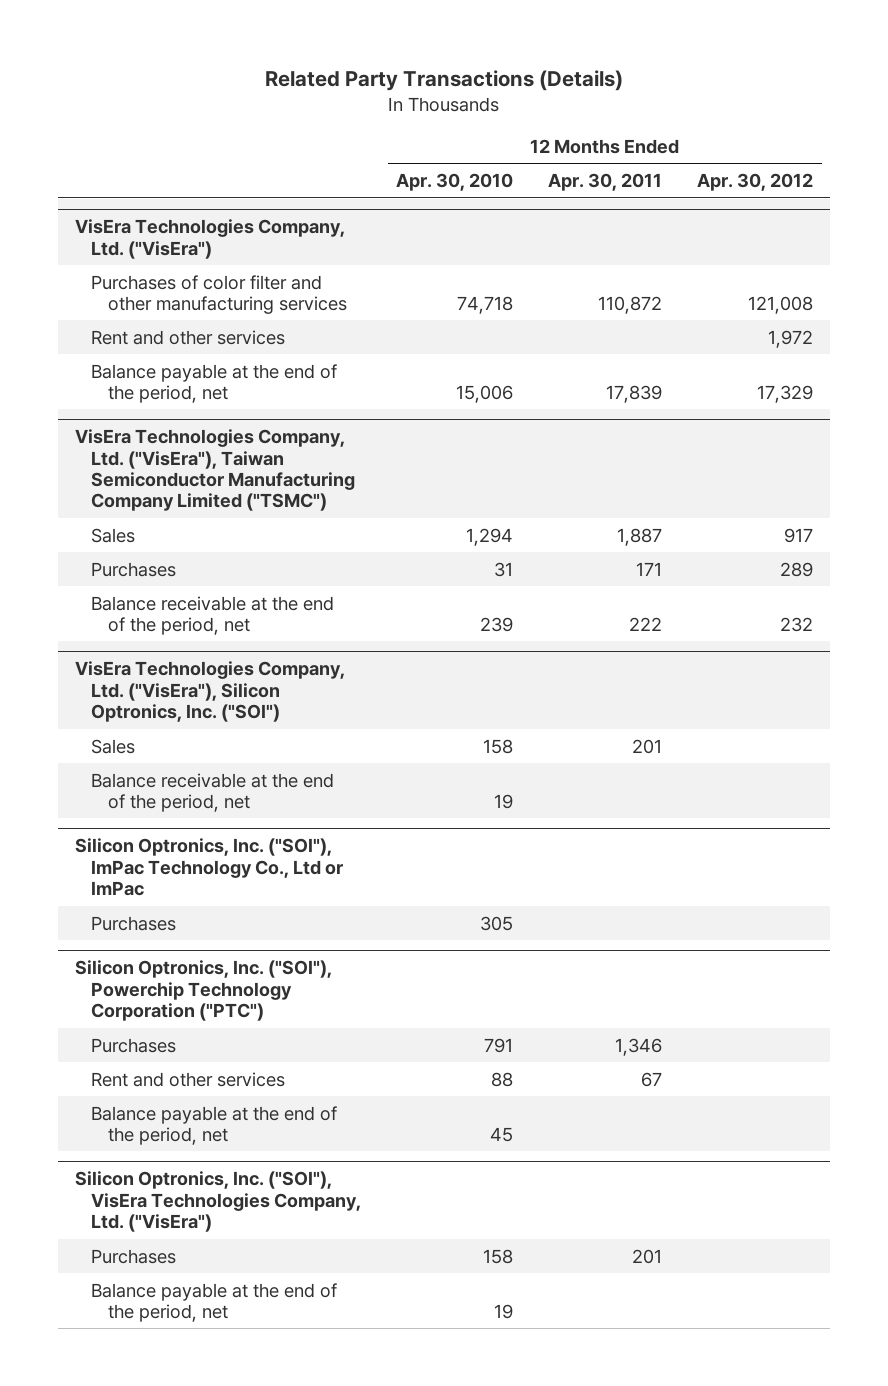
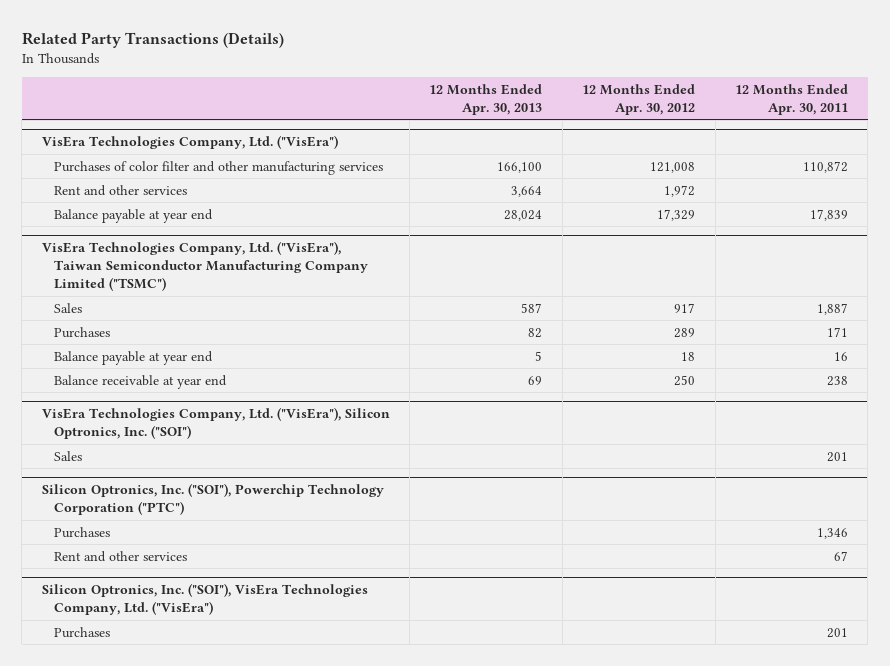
[396,173,514,192] Apr. 30, 2010 -> none
none -> [429,83,543,115] 12 Months Ended Apr. 30, 2013
[91,363,338,403] Balance payable at the end of the period, net -> [53,208,213,223] Balance payable at year end
none -> [53,350,213,365] Balance payable at year end
[91,595,335,635] Balance receivable at the end of the period, net -> [53,374,227,389] Balance receivable at year end
[629,616,663,631] 222 -> [826,375,848,386] 238
[779,616,813,632] 232 -> [674,374,696,386] 250
[91,772,335,812] Balance receivable at the end of the period, net -> none
[75,838,344,897] Silicon Optronics, Inc. ("SOI"), ImPac Technology Co., Ltd or ImPac -> none
[91,915,177,931] Purchases -> none
[91,1105,338,1145] Balance payable at the end of the period, net -> none
[91,1282,338,1322] Balance payable at the end of the period, net -> none

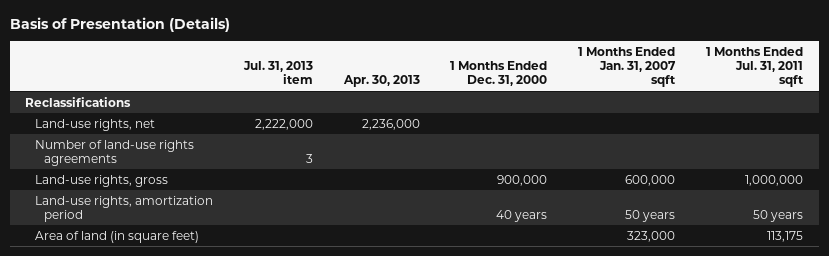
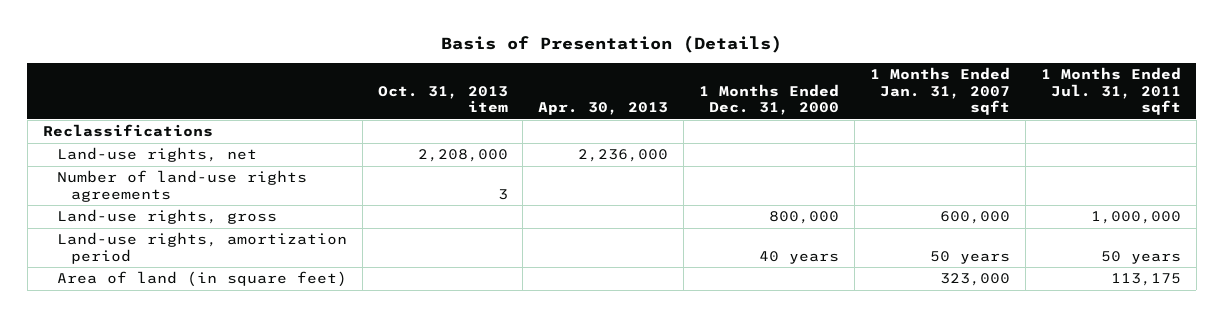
[242,61,313,85] Jul. 31, 2013 item -> none
none -> [377,85,508,114] Oct. 31, 2013 item
[497,174,548,186] 900,000 -> [769,211,840,225] 800,000

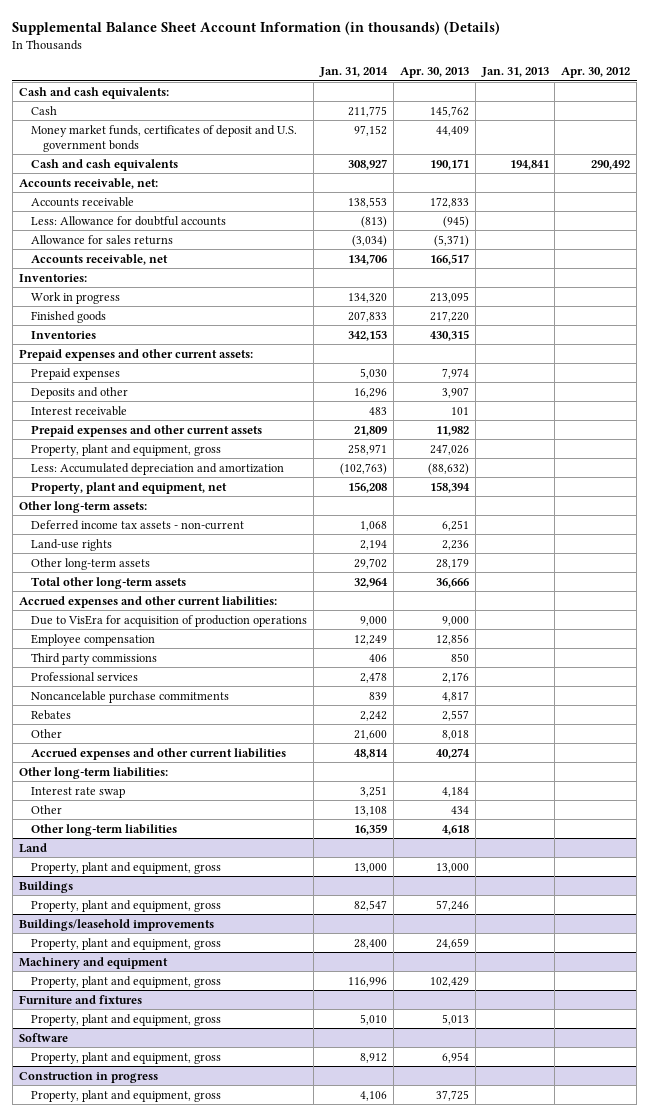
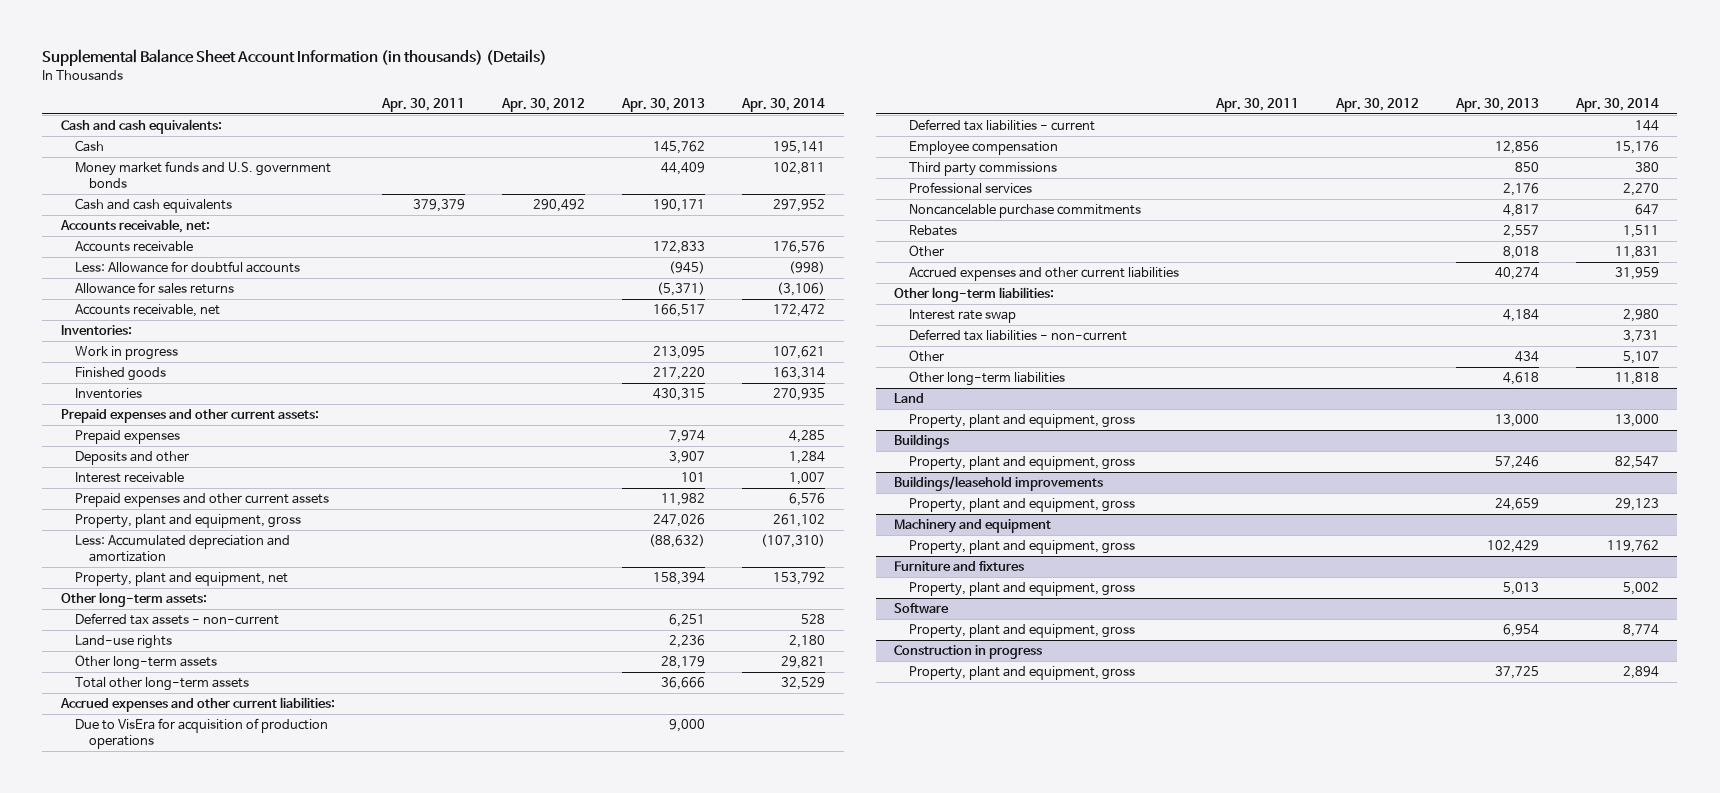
[318,67,388,78] Jan. 31, 2014 -> none
[480,67,549,78] Jan. 31, 2013 -> none
none -> [381,97,466,112] Apr. 30, 2011
none -> [741,97,826,112] Apr. 30, 2014
[31,124,298,152] Money market funds, certificates of deposit and U.S. government bonds -> [75,161,332,189] Money market funds and U.S. government bonds
[31,519,245,530] Deferred income tax assets - non-current -> [75,613,280,626] Deferred tax assets - non-current
none -> [908,119,1095,132] Deferred tax liabilities - current
none -> [908,329,1127,342] Deferred tax liabilities - non-current

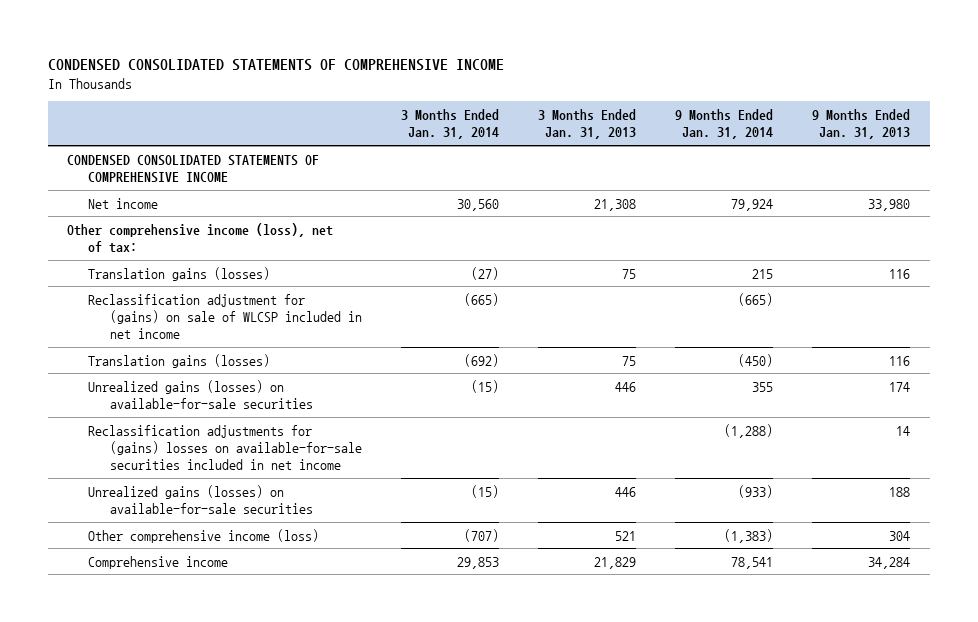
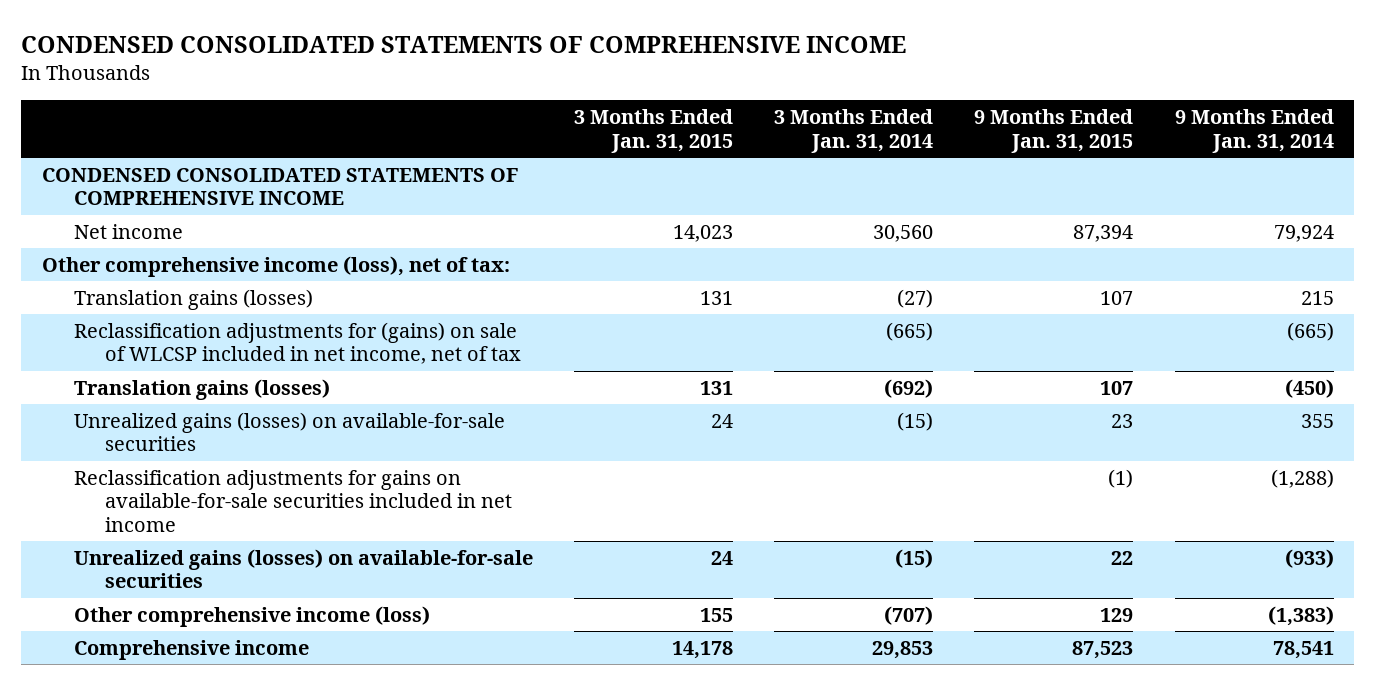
[537,108,636,140] 3 Months Ended Jan. 31, 2013 -> none
[812,108,911,140] 9 Months Ended Jan. 31, 2013 -> none
none -> [573,109,733,153] 3 Months Ended Jan. 31, 2015
none -> [974,109,1134,153] 9 Months Ended Jan. 31, 2015
[88,293,362,340] Reclassification adjustment for (gains) on sale of WLCSP included in net income -> [73,321,522,365] Reclassification adjustments for (gains) on sale of WLCSP included in net income, net of tax
[88,424,362,471] Reclassification adjustments for (gains) losses on available-for-sale securities included in net income -> [73,469,513,532] Reclassification adjustments for gains on available-for-sale securities included in net income

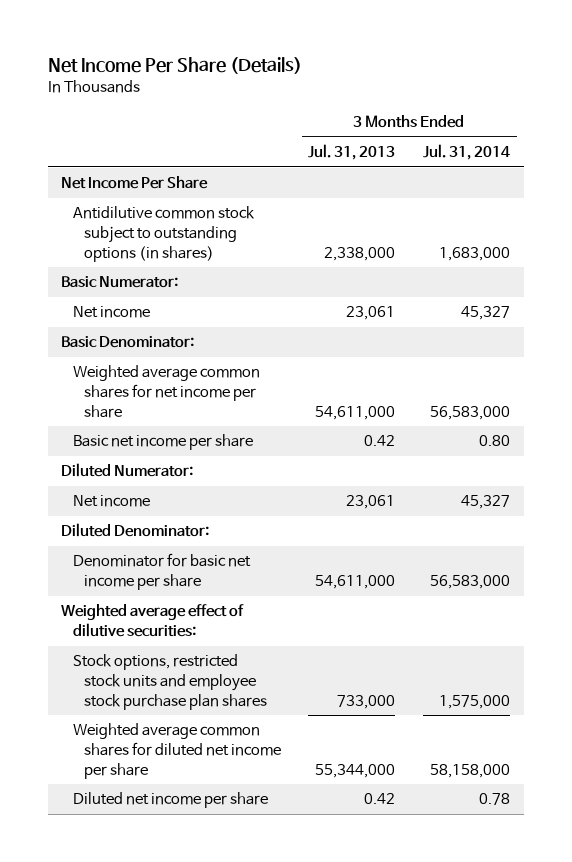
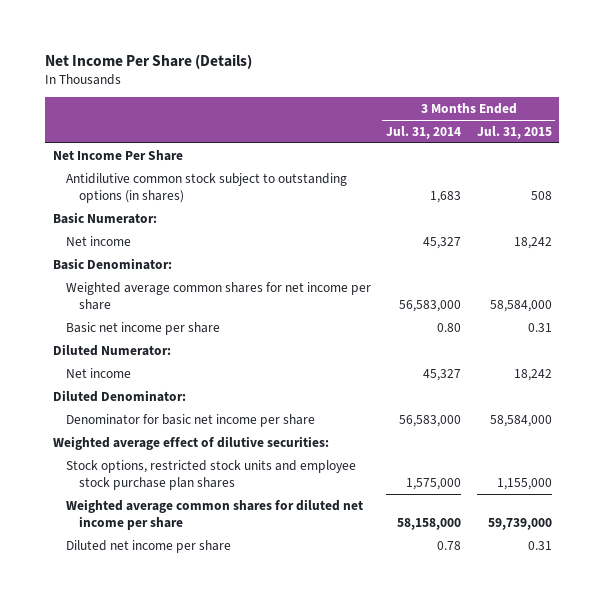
[308,144,396,161] Jul. 31, 2013 -> none
none -> [476,125,552,139] Jul. 31, 2015
[439,246,511,261] 1,683,000 -> [430,191,462,204] 1,683

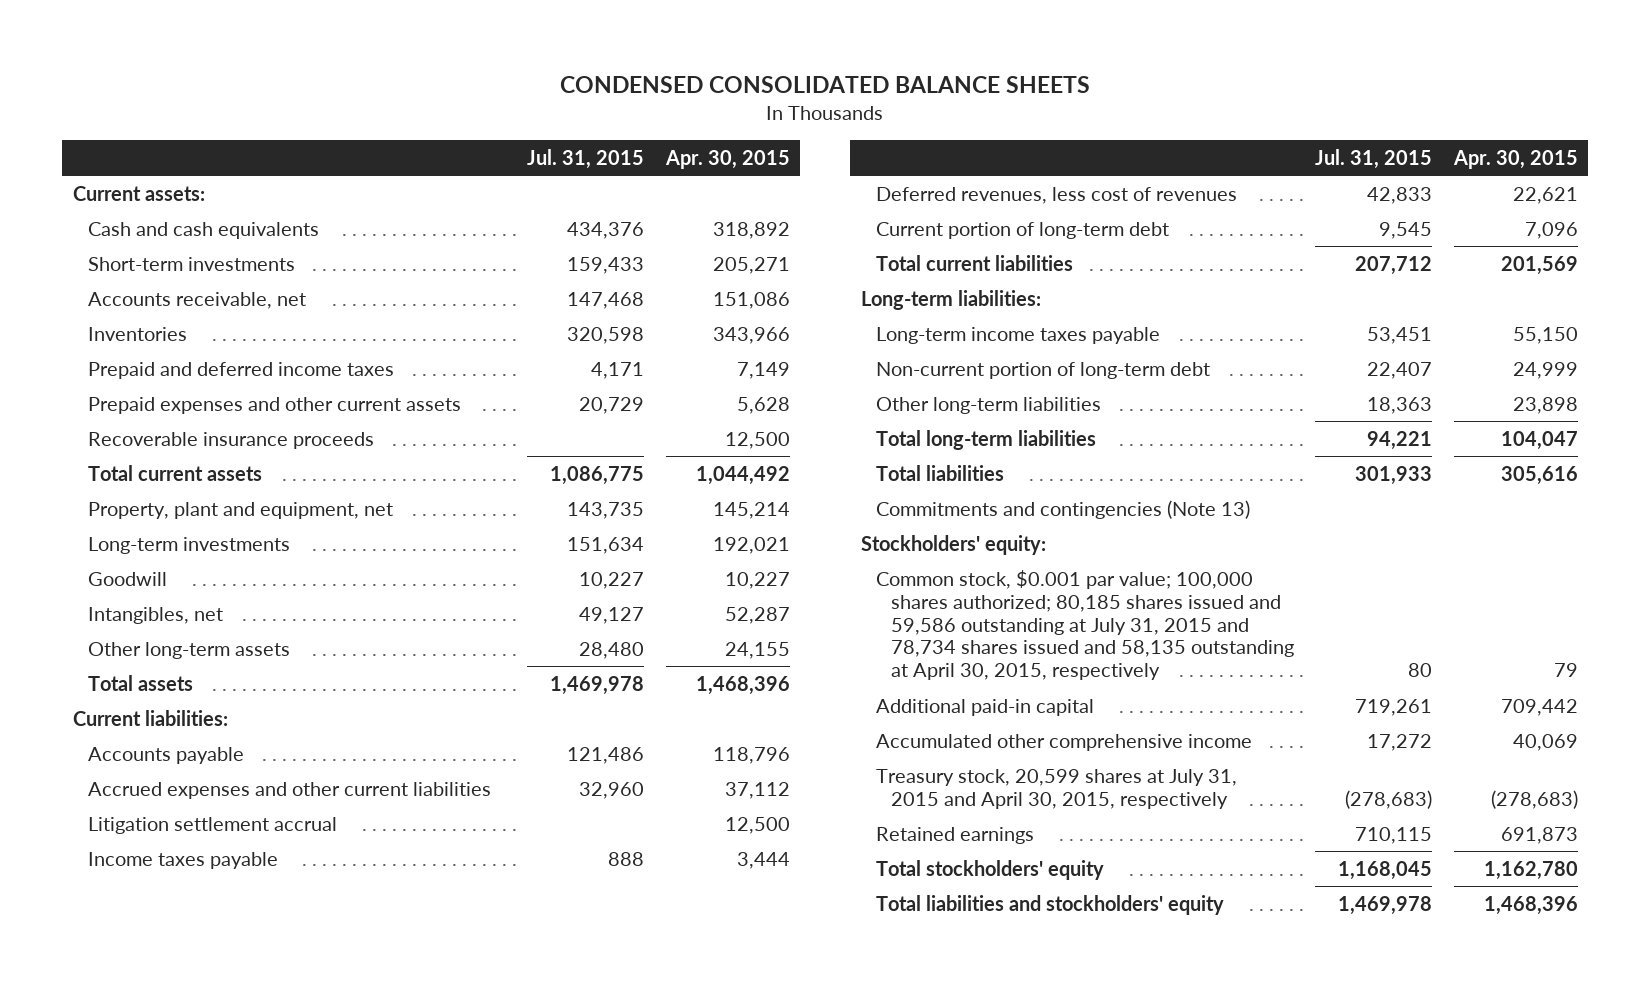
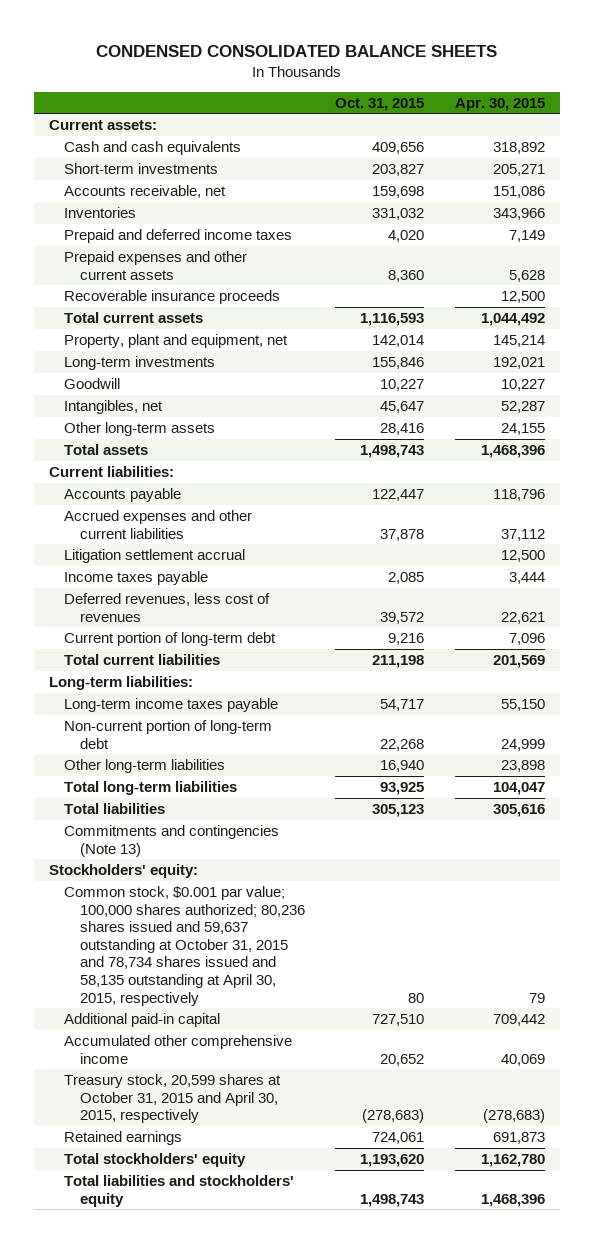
[527,148,645,169] Jul. 31, 2015 -> none
none -> [335,97,425,111] Oct. 31, 2015
[875,569,1294,681] Common stock, $0.001 par value; 100,000 shares authorized; 80,185 shares issued and 59,586 outstanding at July 31, 2015 and 78,734 shares issued and 58,135 outstanding at April 30, 2015, respectively -> [64,885,305,1006] Common stock, $0.001 par value; 100,000 shares authorized; 80,236 shares issued and 59,637 outstanding at October 31, 2015 and 78,734 shares issued and 58,135 outstanding at April 30, 2015, respectively
[875,768,1237,809] Treasury stock, 20,599 shares at July 31, 2015 and April 30, 2015, respectively -> [64,1073,282,1124] Treasury stock, 20,599 shares at October 31, 2015 and April 30, 2015, respectively

